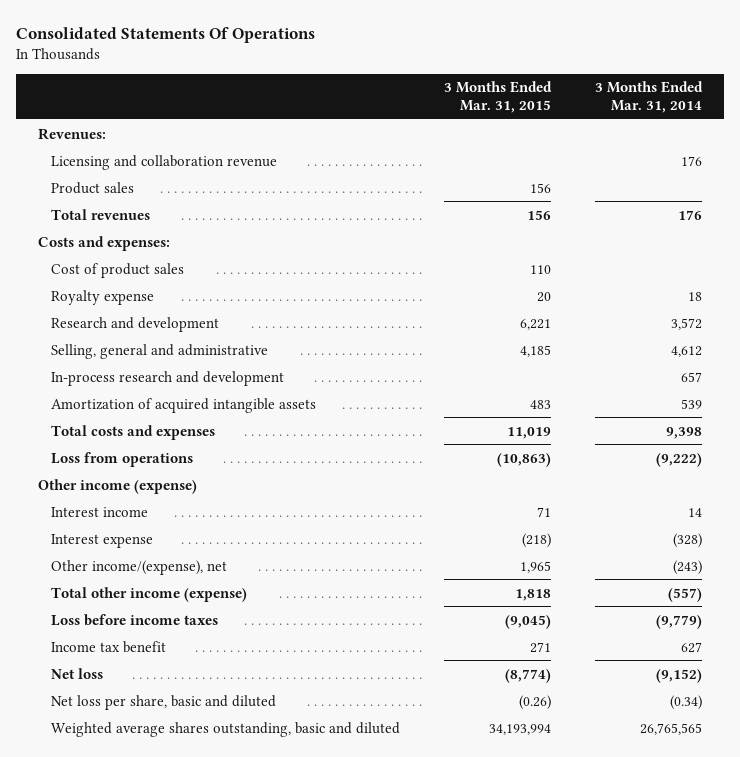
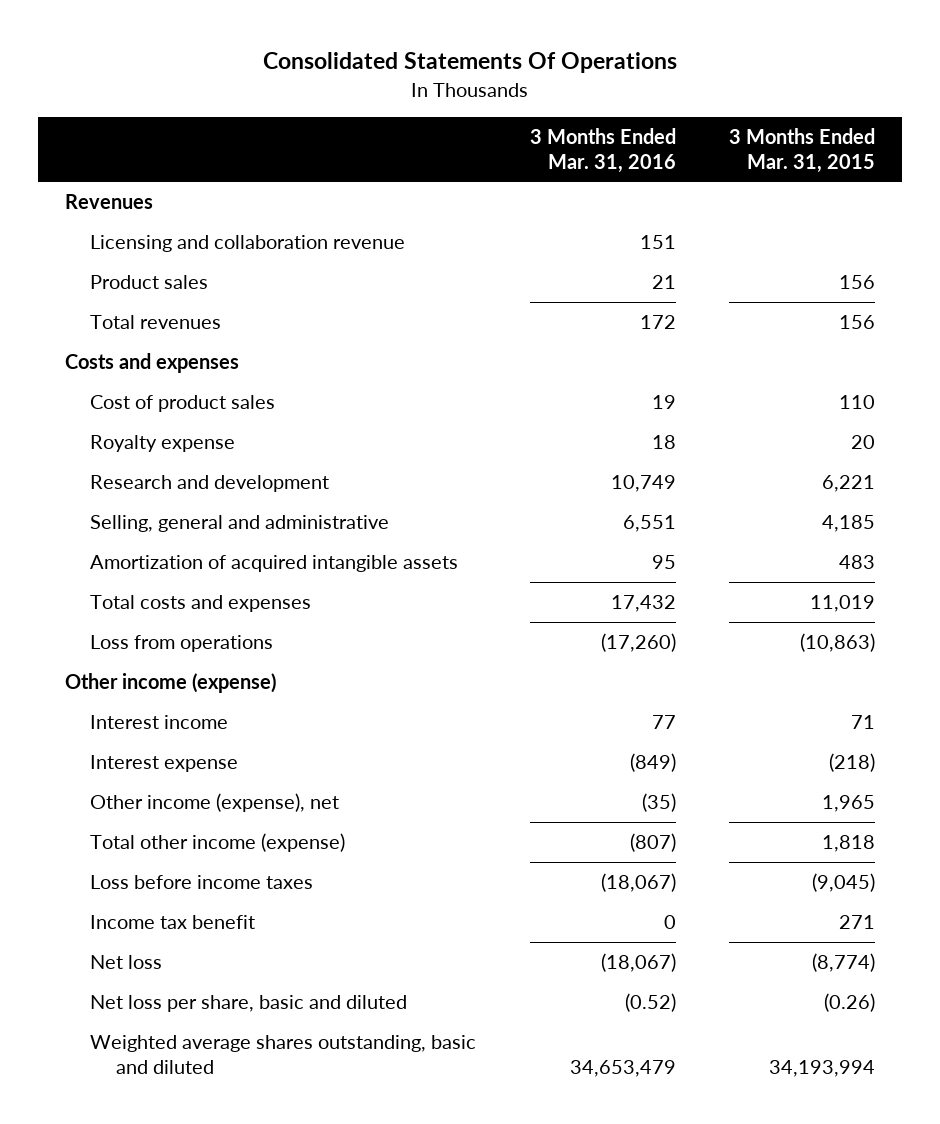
[595,81,704,114] 3 Months Ended Mar. 31, 2014 -> none
none -> [529,127,676,173] 3 Months Ended Mar. 31, 2016
[37,127,106,140] Revenues: -> [64,194,153,210] Revenues
[37,235,170,251] Costs and expenses: -> [64,353,239,374] Costs and expenses
[50,370,284,386] In-process research and development -> none
[50,559,227,575] Other income/(expense), net -> [90,793,340,813] Other income (expense), net

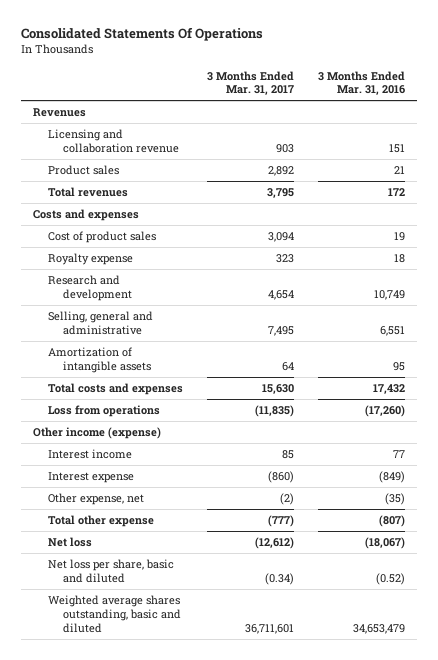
[729,127,876,173] 3 Months Ended Mar. 31, 2015 -> none
none -> [206,70,294,96] 3 Months Ended Mar. 31, 2017
[90,555,459,573] Amortization of acquired intangible assets -> [48,347,152,373] Amortization of intangible assets
[90,875,314,890] Loss before income taxes -> none
[90,915,256,930] Income tax benefit -> none
[90,793,340,813] Other income (expense), net -> [48,493,145,506] Other expense, net
[90,833,346,853] Total other income (expense) -> [48,515,155,528] Total other expense

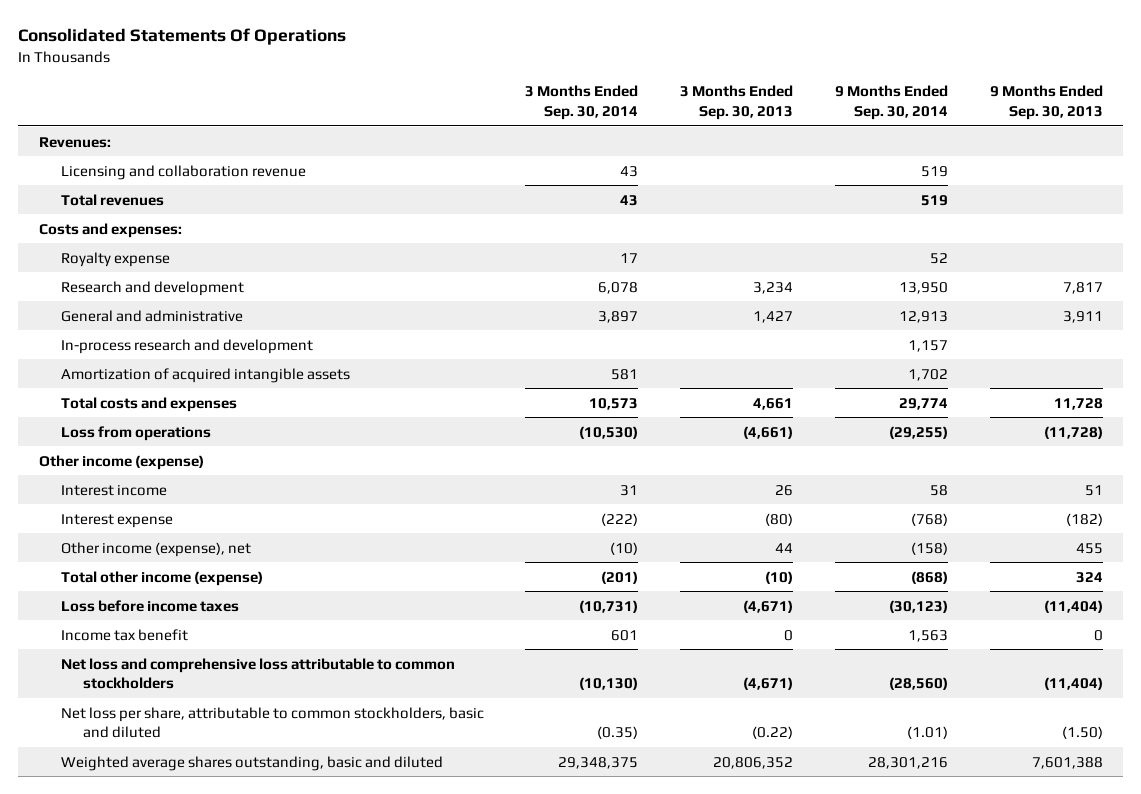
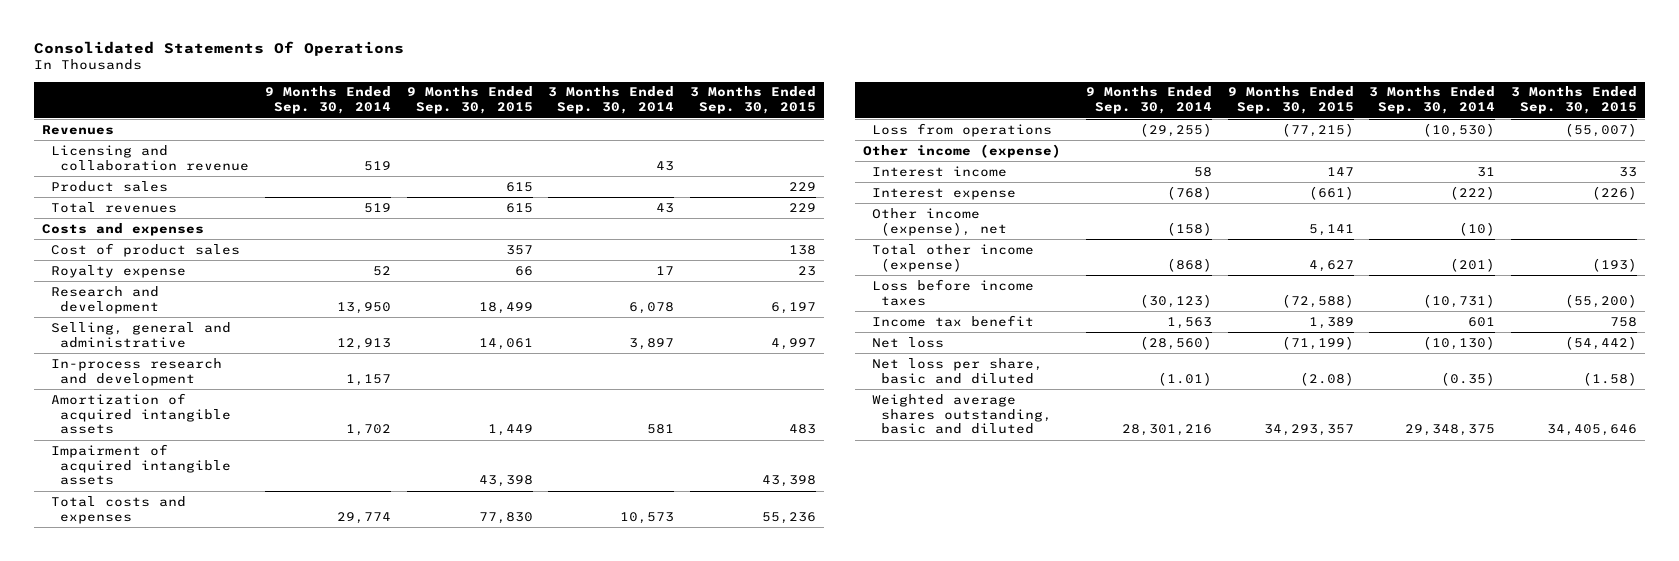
[680,85,794,121] 3 Months Ended Sep. 30, 2013 -> none
[989,85,1103,121] 9 Months Ended Sep. 30, 2013 -> none
none -> [406,86,533,115] 9 Months Ended Sep. 30, 2015
none -> [690,86,817,115] 3 Months Ended Sep. 30, 2015
[38,136,111,148] Revenues: -> [41,124,114,135] Revenues
none -> [50,180,168,192] Product sales
[38,222,182,238] Costs and expenses: -> [41,222,204,236] Costs and expenses
none -> [50,242,240,257] Cost of product sales
[60,309,243,322] General and administrative -> [50,321,231,348] Selling, general and administrative
none -> [50,443,232,486] Impairment of acquired intangible assets
[60,657,455,690] Net loss and comprehensive loss attributable to common stockholders -> [871,336,944,348] Net loss
[60,706,484,739] Net loss per share, attributable to common stockholders, basic and diluted -> [871,357,1043,384] Net loss per share, basic and diluted

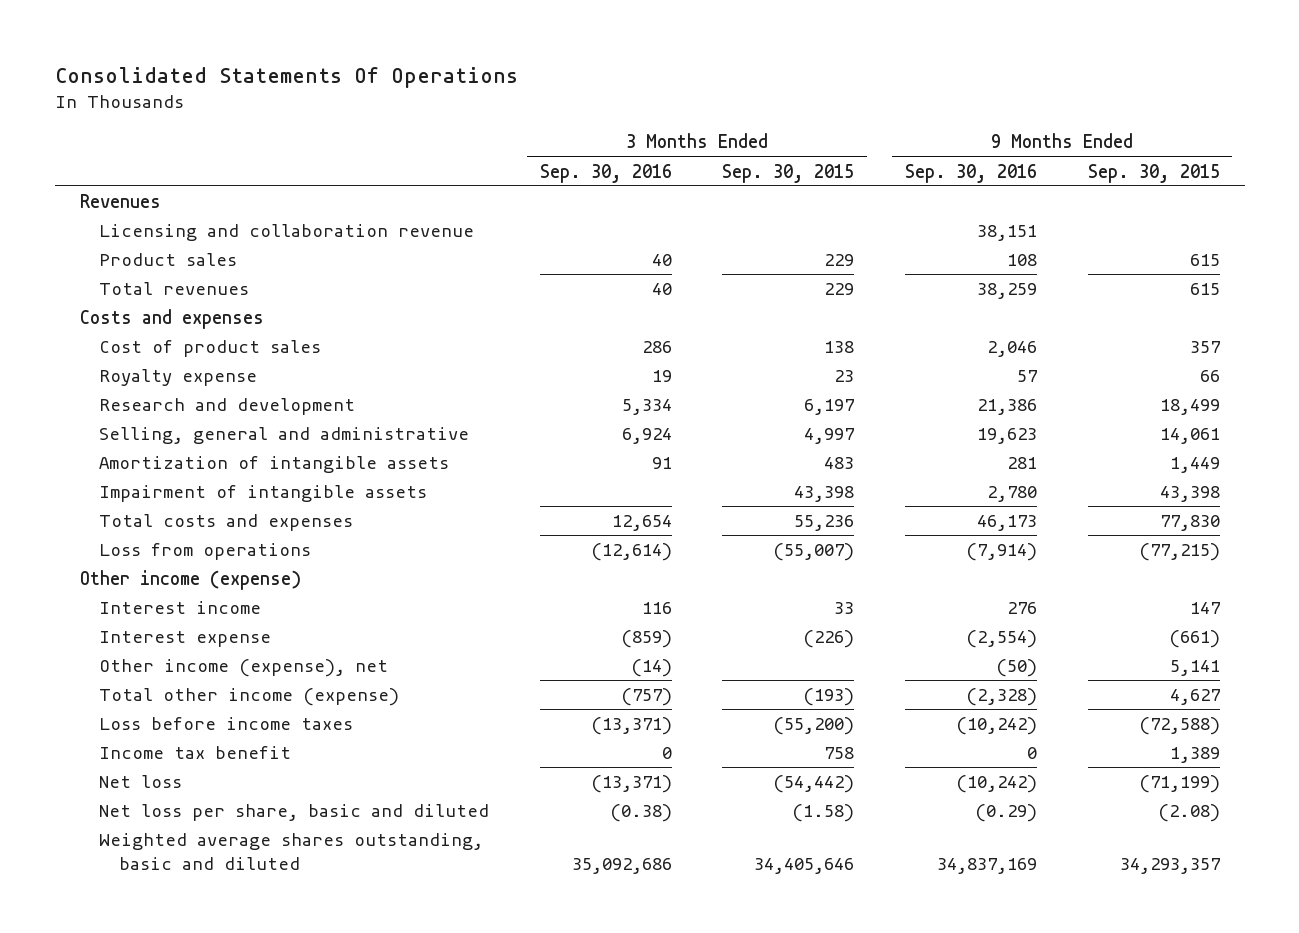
[264,86,391,115] 9 Months Ended Sep. 30, 2014 -> none
[548,86,675,115] 3 Months Ended Sep. 30, 2014 -> none
none -> [539,163,672,183] Sep. 30, 2016
none -> [905,163,1038,183] Sep. 30, 2016
[50,357,222,386] In-process research and development -> none
[50,392,232,435] Amortization of acquired intangible assets -> [99,456,450,474] Amortization of intangible assets
[50,443,232,486] Impairment of acquired intangible assets -> [99,485,428,503] Impairment of intangible assets

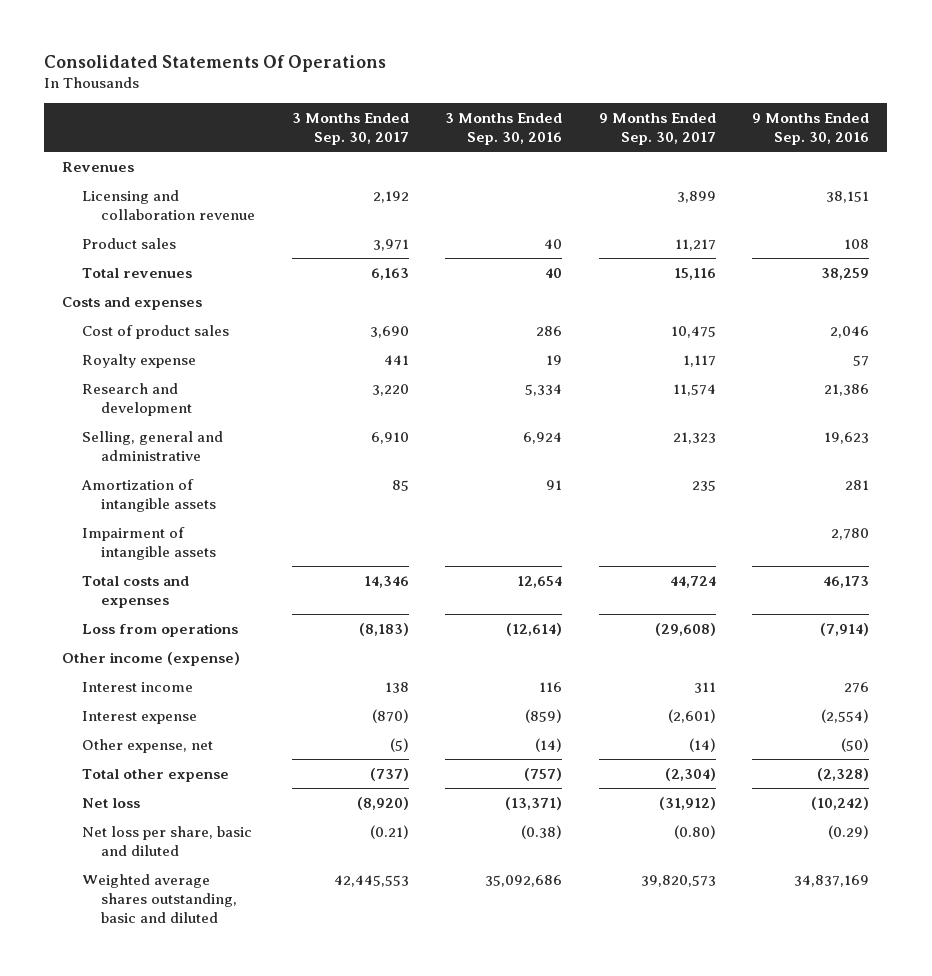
[722,163,855,183] Sep. 30, 2015 -> none
[1087,163,1220,183] Sep. 30, 2015 -> none
none -> [291,112,409,145] 3 Months Ended Sep. 30, 2017
none -> [598,112,716,145] 9 Months Ended Sep. 30, 2017
[99,717,354,731] Loss before income taxes -> none
[99,746,292,760] Income tax benefit -> none
[99,659,389,678] Other income (expense), net -> [81,738,213,753] Other expense, net
[99,688,400,707] Total other income (expense) -> [81,768,229,782] Total other expense

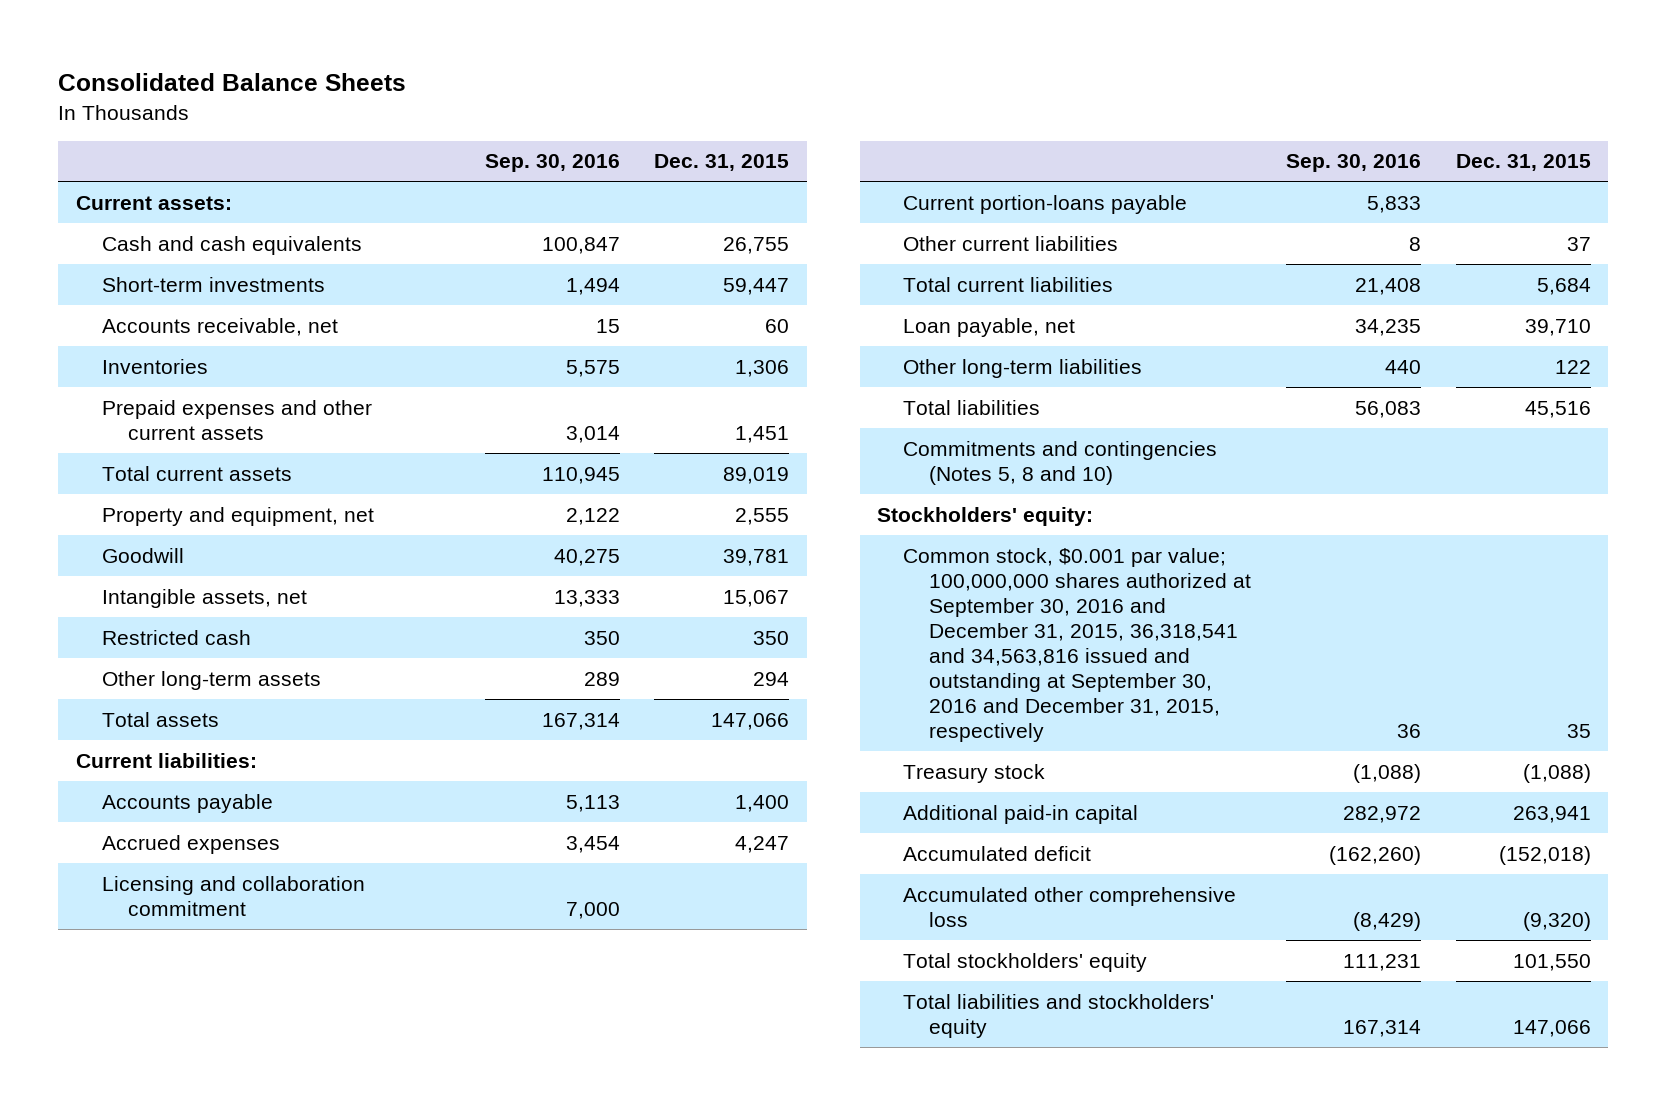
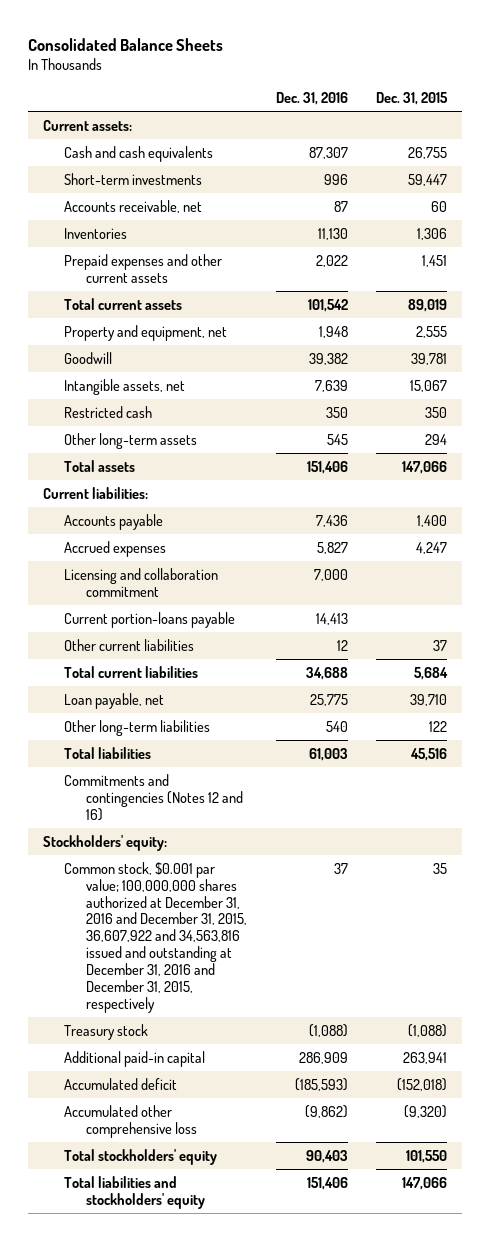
[484,154,620,173] Sep. 30, 2016 -> none
none -> [275,91,348,105] Dec. 31, 2016
[903,440,1218,485] Commitments and contingencies (Notes 5, 8 and 10) -> [64,773,243,821] Commitments and contingencies (Notes 12 and 16)
[903,547,1252,742] Common stock, $0.001 par value; 100,000,000 shares authorized at September 30, 2016 and December 31, 2015, 36,318,541 and 34,563,816 issued and outstanding at September 30, 2016 and December 31, 2015, respectively -> [64,861,247,1013] Common stock, $0.001 par value; 100,000,000 shares authorized at December 31, 2016 and December 31, 2015, 36,607,922 and 34,563,816 issued and outstanding at December 31, 2016 and December 31, 2015, respectively

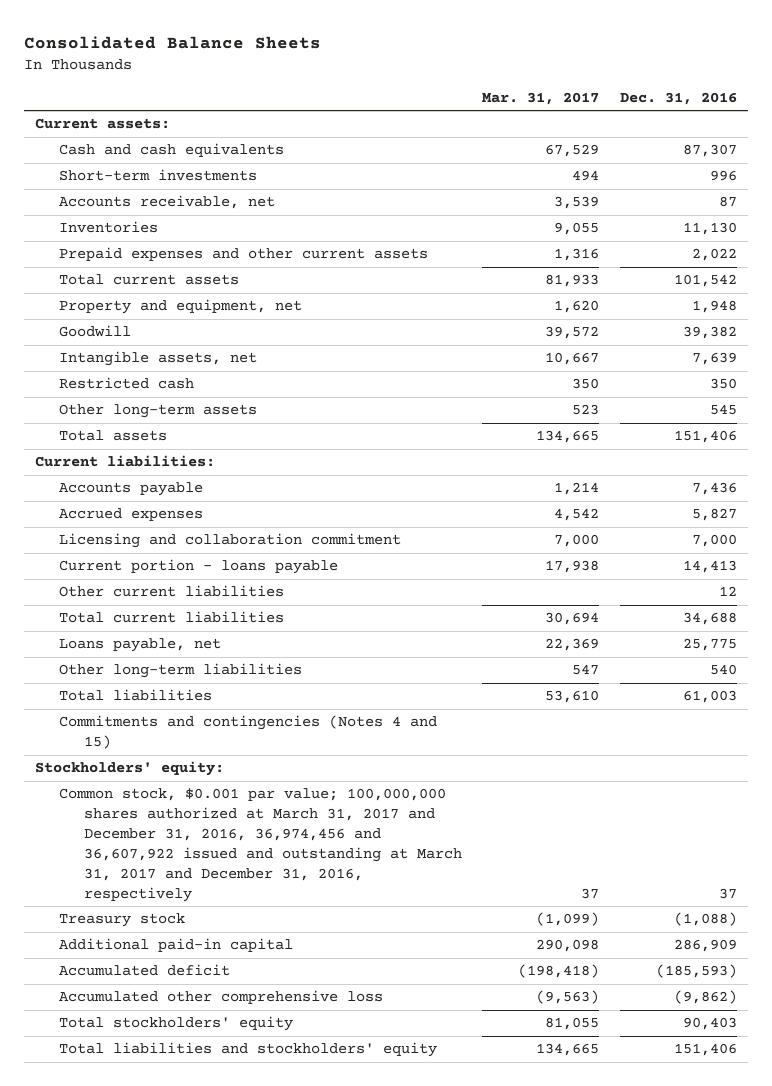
[376,91,449,105] Dec. 31, 2015 -> none
none -> [482,91,600,105] Mar. 31, 2017
[64,611,236,628] Current portion-loans payable -> [59,559,339,575] Current portion - loans payable
[64,692,165,709] Loan payable, net -> [59,638,222,653] Loans payable, net
[64,773,243,821] Commitments and contingencies (Notes 12 and 16) -> [59,715,438,750] Commitments and contingencies (Notes 4 and 15)
[64,861,247,1013] Common stock, $0.001 par value; 100,000,000 shares authorized at December 31, 2016 and December 31, 2015, 36,607,922 and 34,563,816 issued and outstanding at December 31, 2016 and December 31, 2015, respectively -> [59,788,462,902] Common stock, $0.001 par value; 100,000,000 shares authorized at March 31, 2017 and December 31, 2016, 36,974,456 and 36,607,922 issued and outstanding at March 31, 2017 and December 31, 2016, respectively

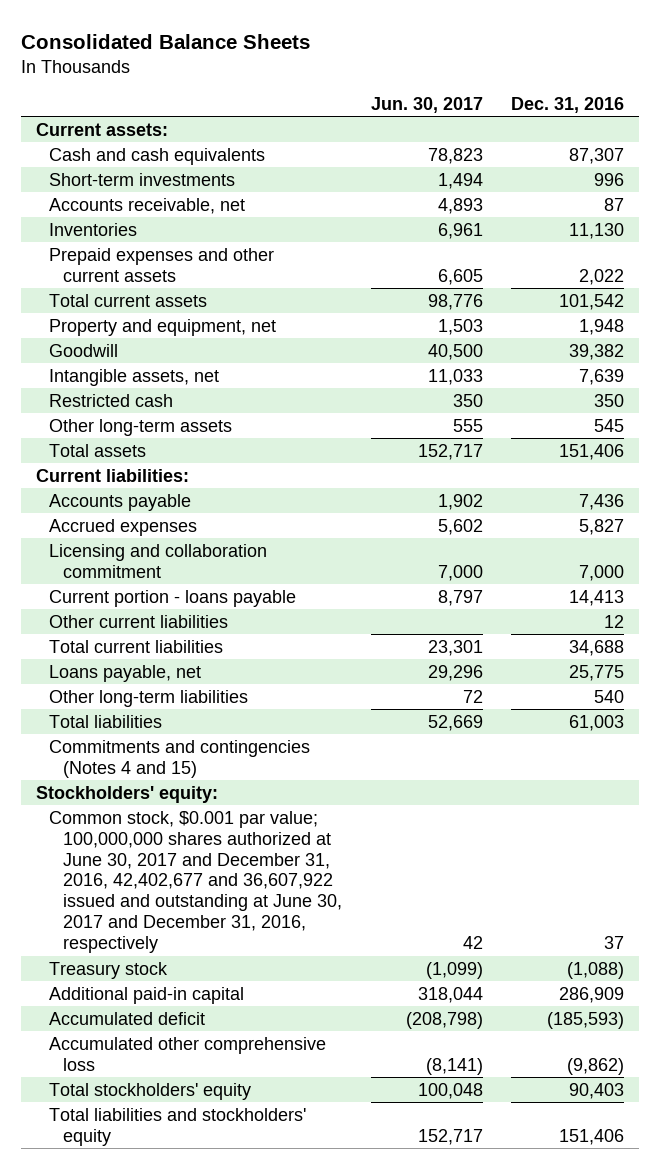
[482,91,600,105] Mar. 31, 2017 -> none
none -> [370,96,483,113] Jun. 30, 2017
[59,788,462,902] Common stock, $0.001 par value; 100,000,000 shares authorized at March 31, 2017 and December 31, 2016, 36,974,456 and 36,607,922 issued and outstanding at March 31, 2017 and December 31, 2016, respectively -> [49,810,342,954] Common stock, $0.001 par value; 100,000,000 shares authorized at June 30, 2017 and December 31, 2016, 42,402,677 and 36,607,922 issued and outstanding at June 30, 2017 and December 31, 2016, respectively

